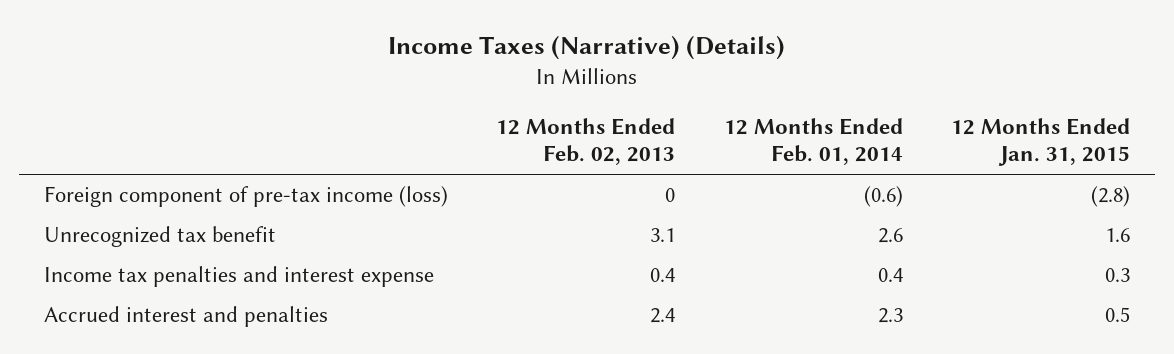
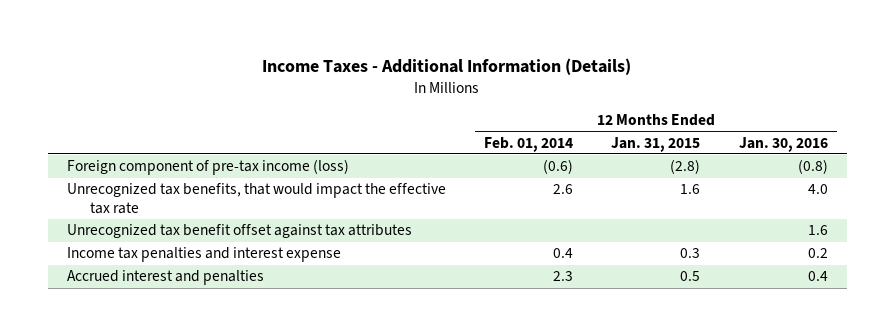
[388,35,786,61] Income Taxes (Narrative) (Details) -> [262,57,632,75] Income Taxes - Additional Information (Details)
[496,117,676,166] 12 Months Ended Feb. 02, 2013 -> none
none -> [738,136,828,152] Jan. 30, 2016
[43,226,276,248] Unrecognized tax benefit -> [66,183,446,214] Unrecognized tax benefits, that would impact the effective tax rate
none -> [66,224,412,239] Unrecognized tax benefit offset against tax attributes

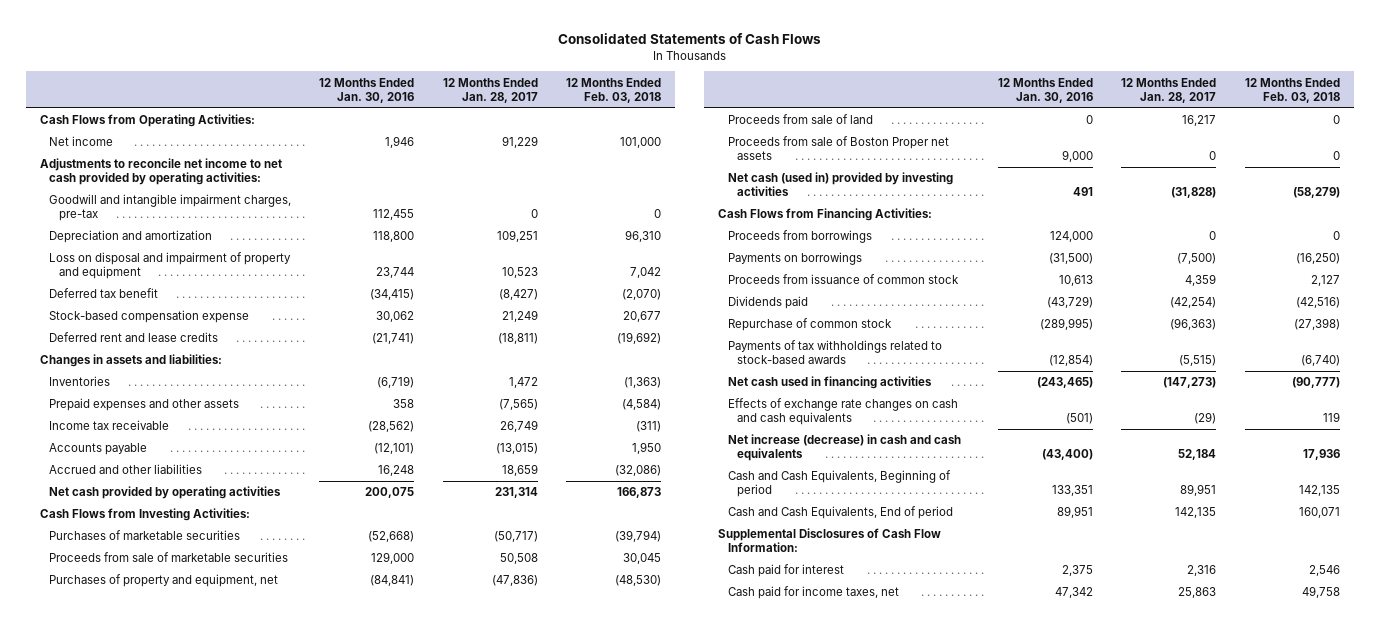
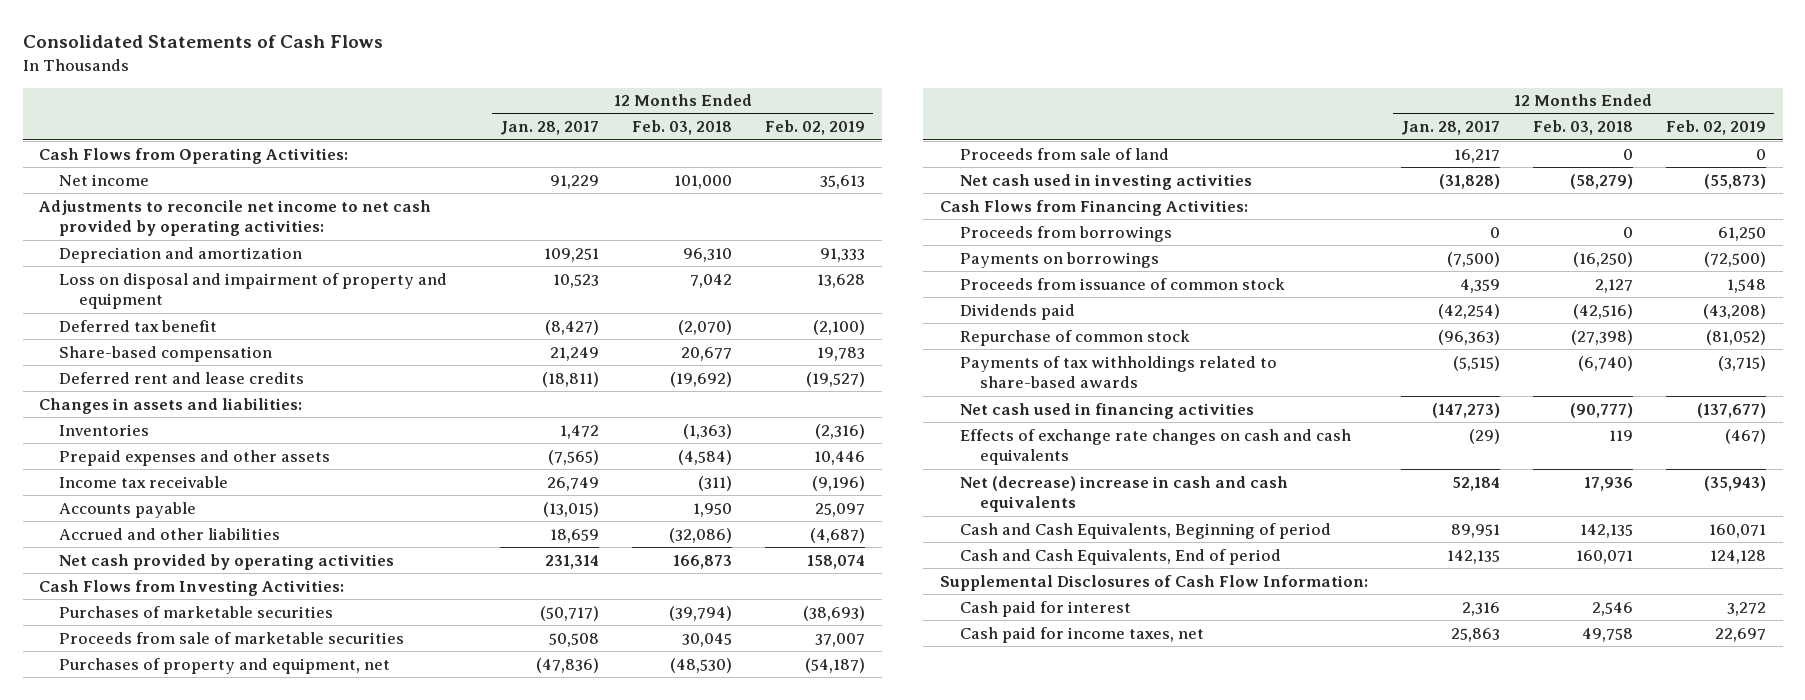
[319,77,415,103] 12 Months Ended Jan. 30, 2016 -> none
none -> [765,120,866,136] Feb. 02, 2019
[49,194,292,222] Goodwill and intangible impairment charges, pre-tax -> none
[49,310,250,324] Stock-based compensation expense -> [59,345,273,362] Share-based compensation
[727,136,949,161] Proceeds from sale of Boston Proper net assets -> none
[727,172,953,197] Net cash (used in) provided by investing activities -> [960,173,1253,190] Net cash used in investing activities
[727,340,942,365] Payments of tax withholdings related to stock-based awards -> [960,355,1278,389] Payments of tax withholdings related to share-based awards
[727,434,961,462] Net increase (decrease) in cash and cash equivalents -> [960,475,1289,513] Net (decrease) increase in cash and cash equivalents

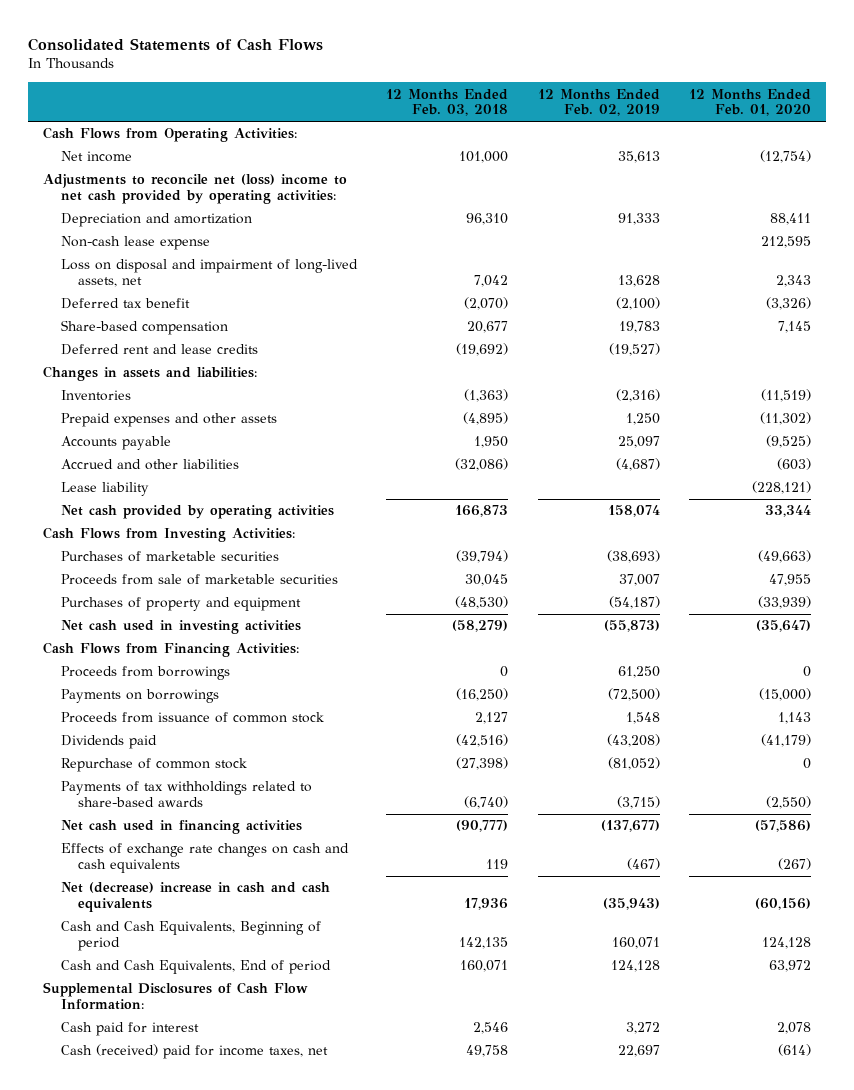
[500,121,600,136] Jan. 28, 2017 -> none
none -> [689,88,812,117] 12 Months Ended Feb. 01, 2020
[39,199,432,237] Adjustments to reconcile net income to net cash provided by operating activities: -> [43,174,348,205] Adjustments to reconcile net (loss) income to net cash provided by operating activities:
none -> [60,236,210,251] Non-cash lease expense
[59,272,448,310] Loss on disposal and impairment of property and equipment -> [60,259,358,288] Loss on disposal and impairment of long-lived assets, net
[59,475,229,488] Income tax receivable -> none
[678,449,733,465] (4,584) -> [463,412,509,426] (4,895)
[814,450,866,465] 10,446 -> [625,413,660,426] 1,250
none -> [60,482,149,497] Lease liability
[960,147,1170,160] Proceeds from sale of land -> none
[59,657,391,674] Purchases of property and equipment, net -> [60,597,301,612] Purchases of property and equipment
[960,626,1205,643] Cash paid for income taxes, net -> [60,1044,328,1060] Cash (received) paid for income taxes, net

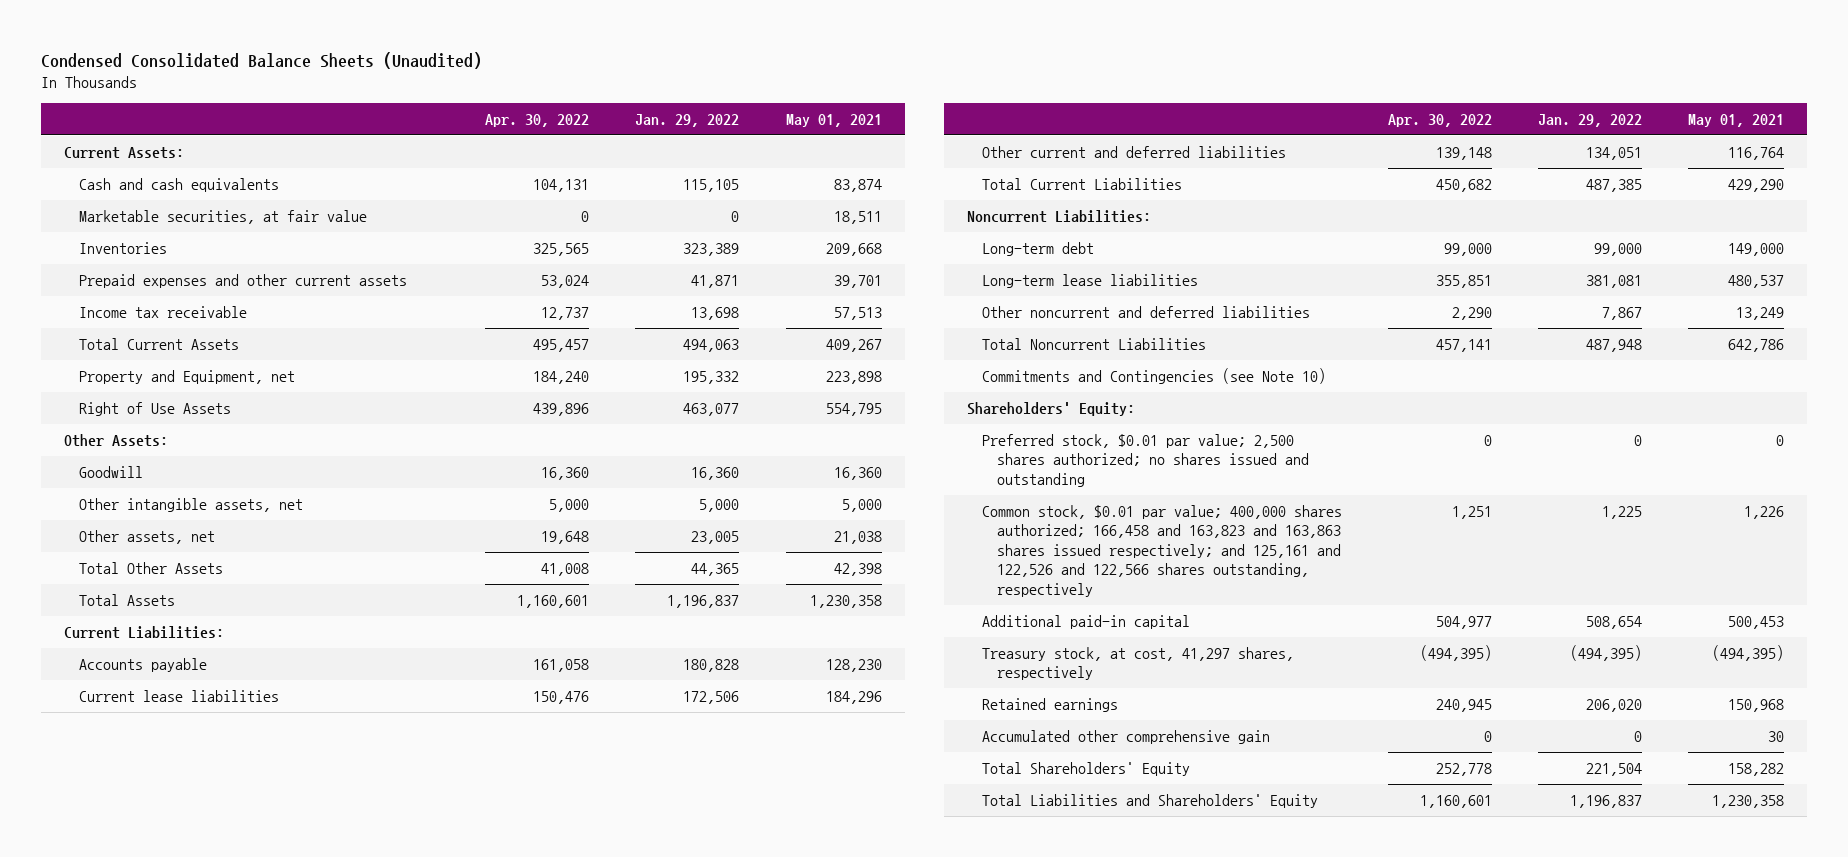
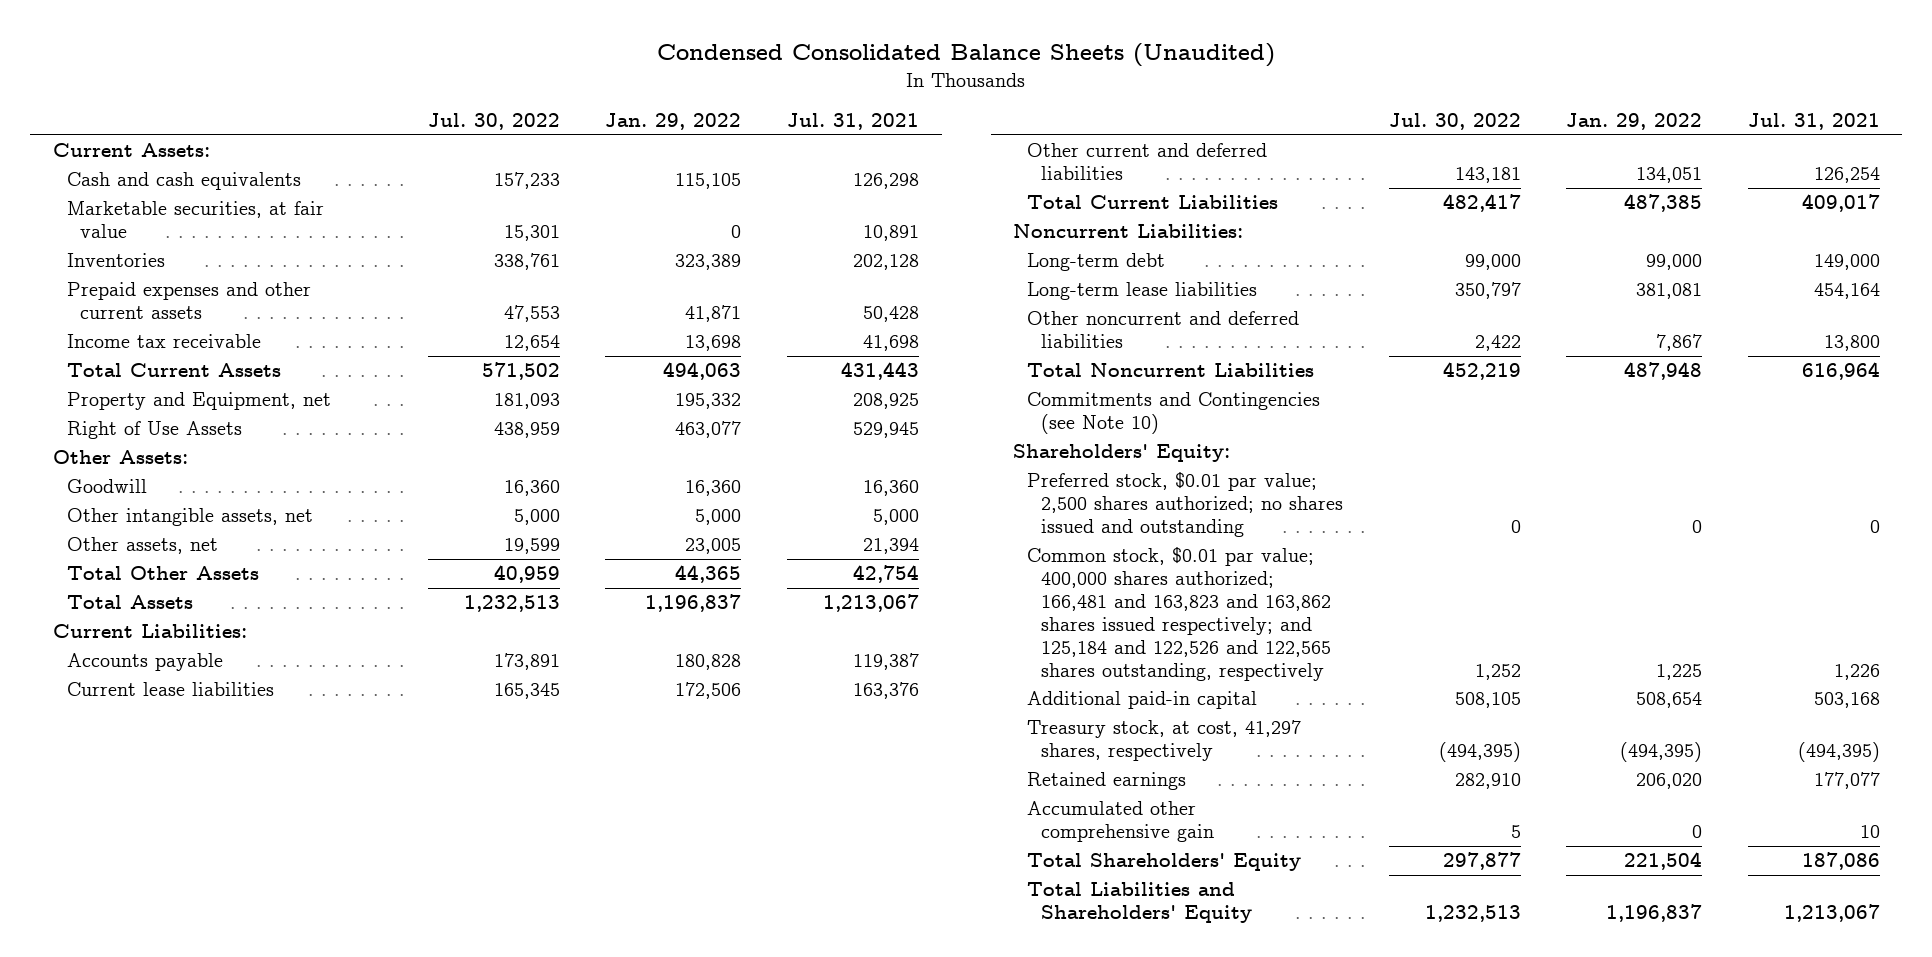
[485,113,590,127] Apr. 30, 2022 -> none
[785,113,882,127] May 01, 2021 -> none
none -> [427,113,560,131] Jul. 30, 2022
none -> [786,113,919,131] Jul. 31, 2021
[982,504,1343,597] Common stock, $0.01 par value; 400,000 shares authorized; 166,458 and 163,823 and 163,863 shares issued respectively; and 125,161 and 122,526 and 122,566 shares outstanding, respectively -> [1027,547,1332,681] Common stock, $0.01 par value; 400,000 shares authorized; 166,481 and 163,823 and 163,862 shares issued respectively; and 125,184 and 122,526 and 122,565 shares outstanding, respectively

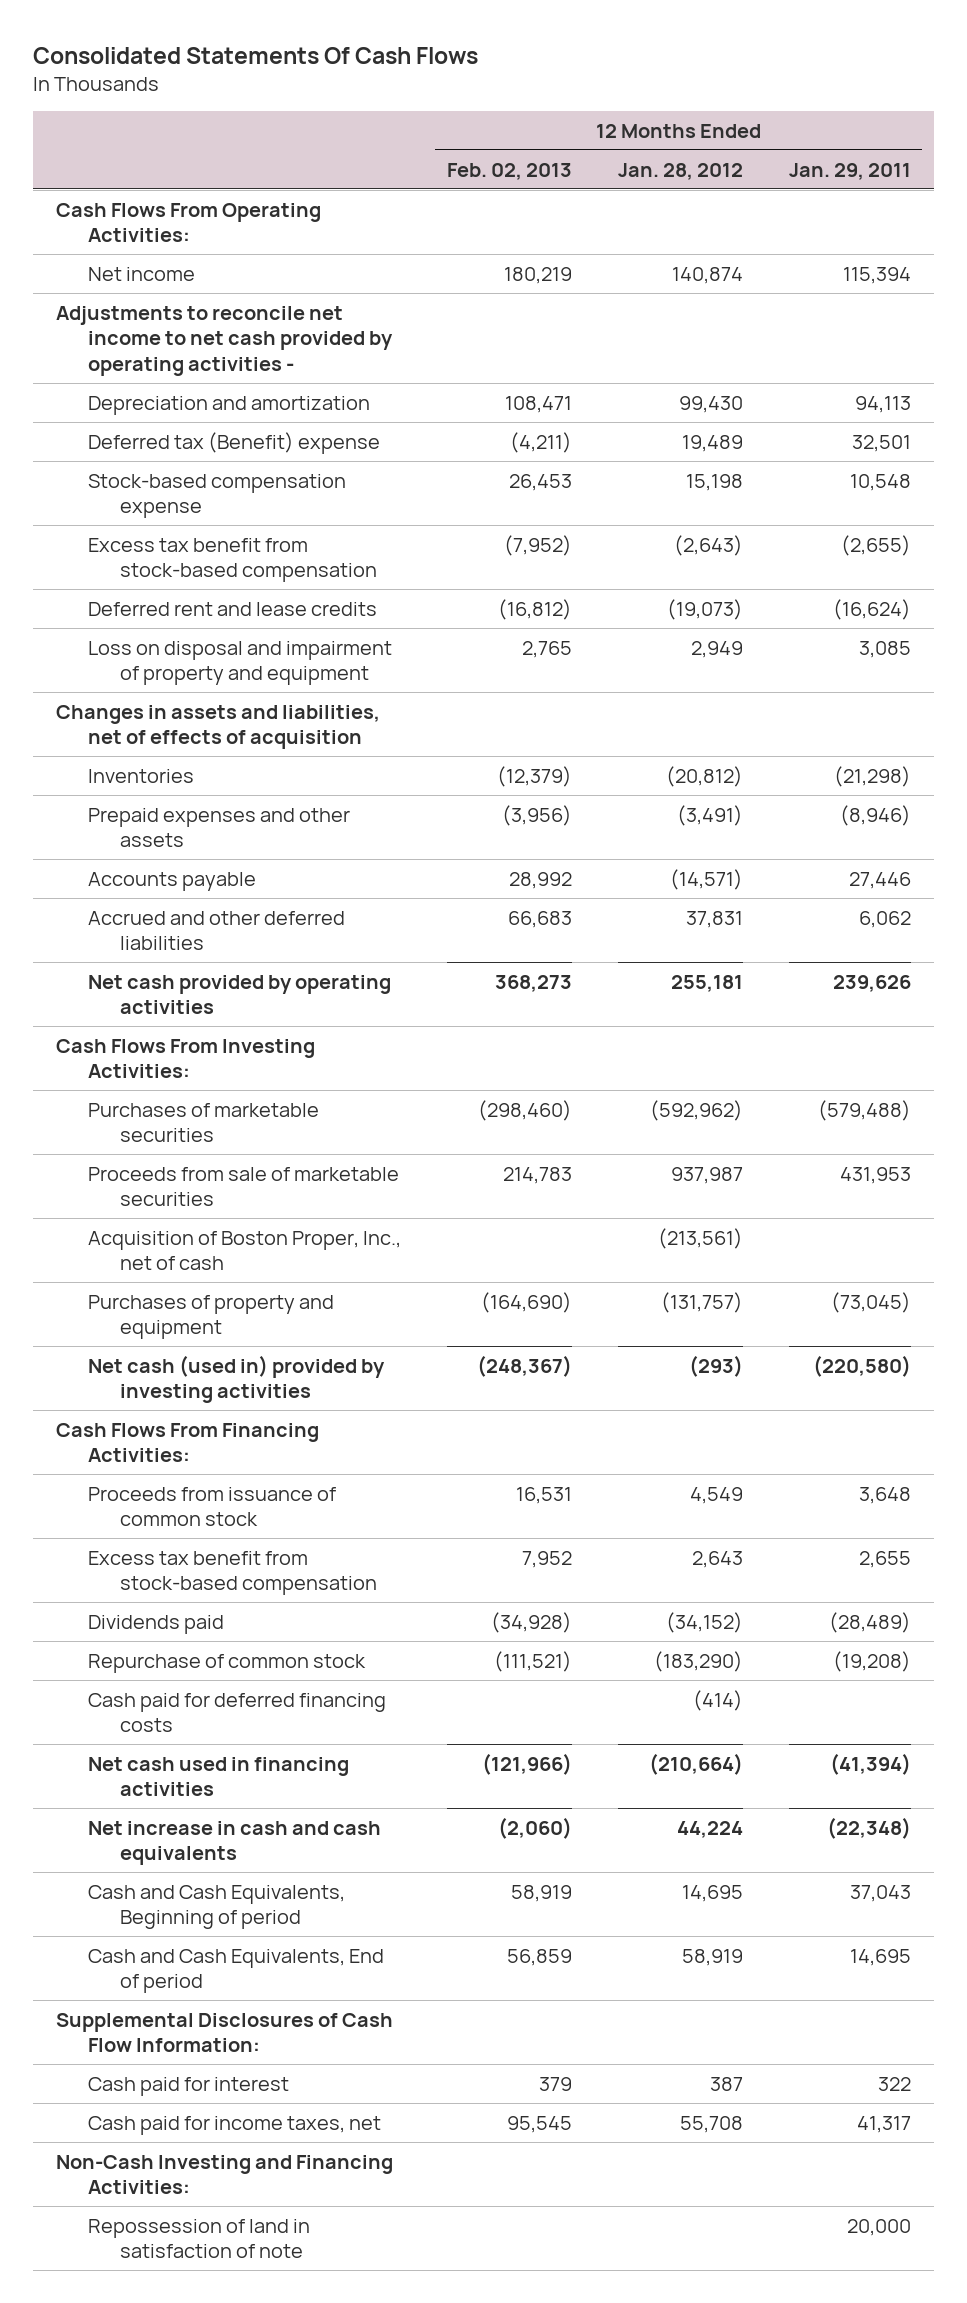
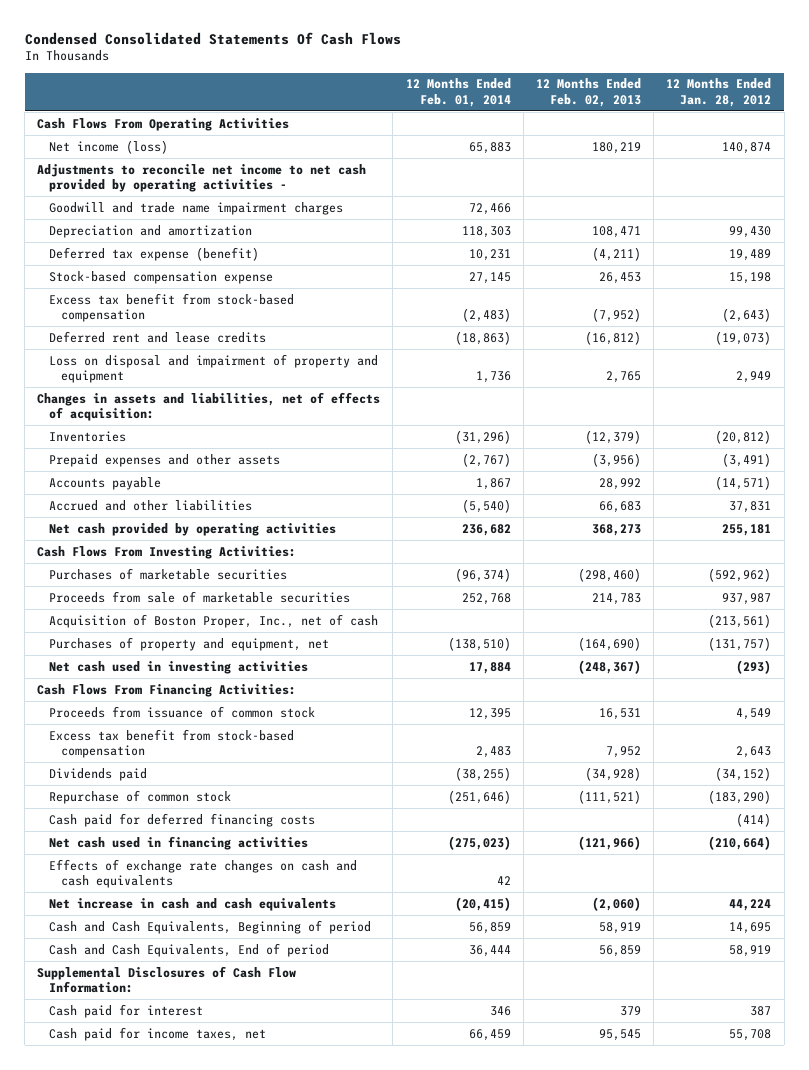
[32,46,478,64] Consolidated Statements Of Cash Flows -> [24,31,401,45] Condensed Consolidated Statements Of Cash Flows
[788,162,911,180] Jan. 29, 2011 -> none
none -> [405,78,511,107] 12 Months Ended Feb. 01, 2014
[55,202,321,243] Cash Flows From Operating Activities: -> [37,117,290,131] Cash Flows From Operating Activities
[87,266,195,281] Net income -> [49,139,169,154] Net income (loss)
none -> [49,201,344,215] Goodwill and trade name impairment charges
[87,431,380,454] Deferred tax (Benefit) expense -> [49,246,260,261] Deferred tax expense (benefit)
[55,704,380,750] Changes in assets and liabilities, net of effects of acquisition -> [37,391,381,422] Changes in assets and liabilities, net of effects of acquisition:
[87,910,345,951] Accrued and other deferred liabilities -> [49,499,253,511] Accrued and other liabilities
[87,1294,334,1340] Purchases of property and equipment -> [49,636,330,651] Purchases of property and equipment, net
[87,1354,385,1404] Net cash (used in) provided by investing activities -> [49,660,309,674] Net cash used in investing activities
none -> [49,858,358,889] Effects of exchange rate changes on cash and cash equivalents
[55,2154,393,2195] Non-Cash Investing and Financing Activities: -> none
[87,2218,310,2259] Repossession of land in satisfaction of note -> none

